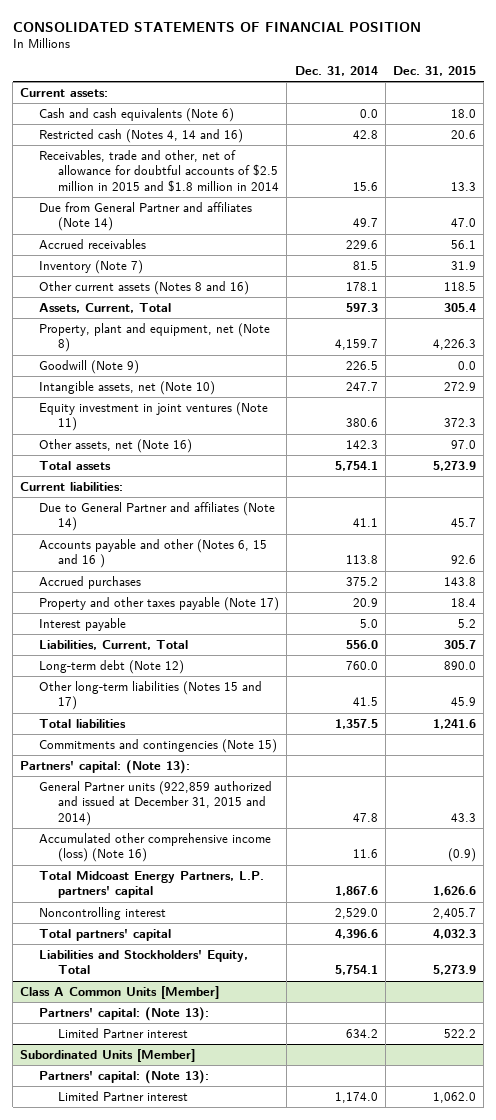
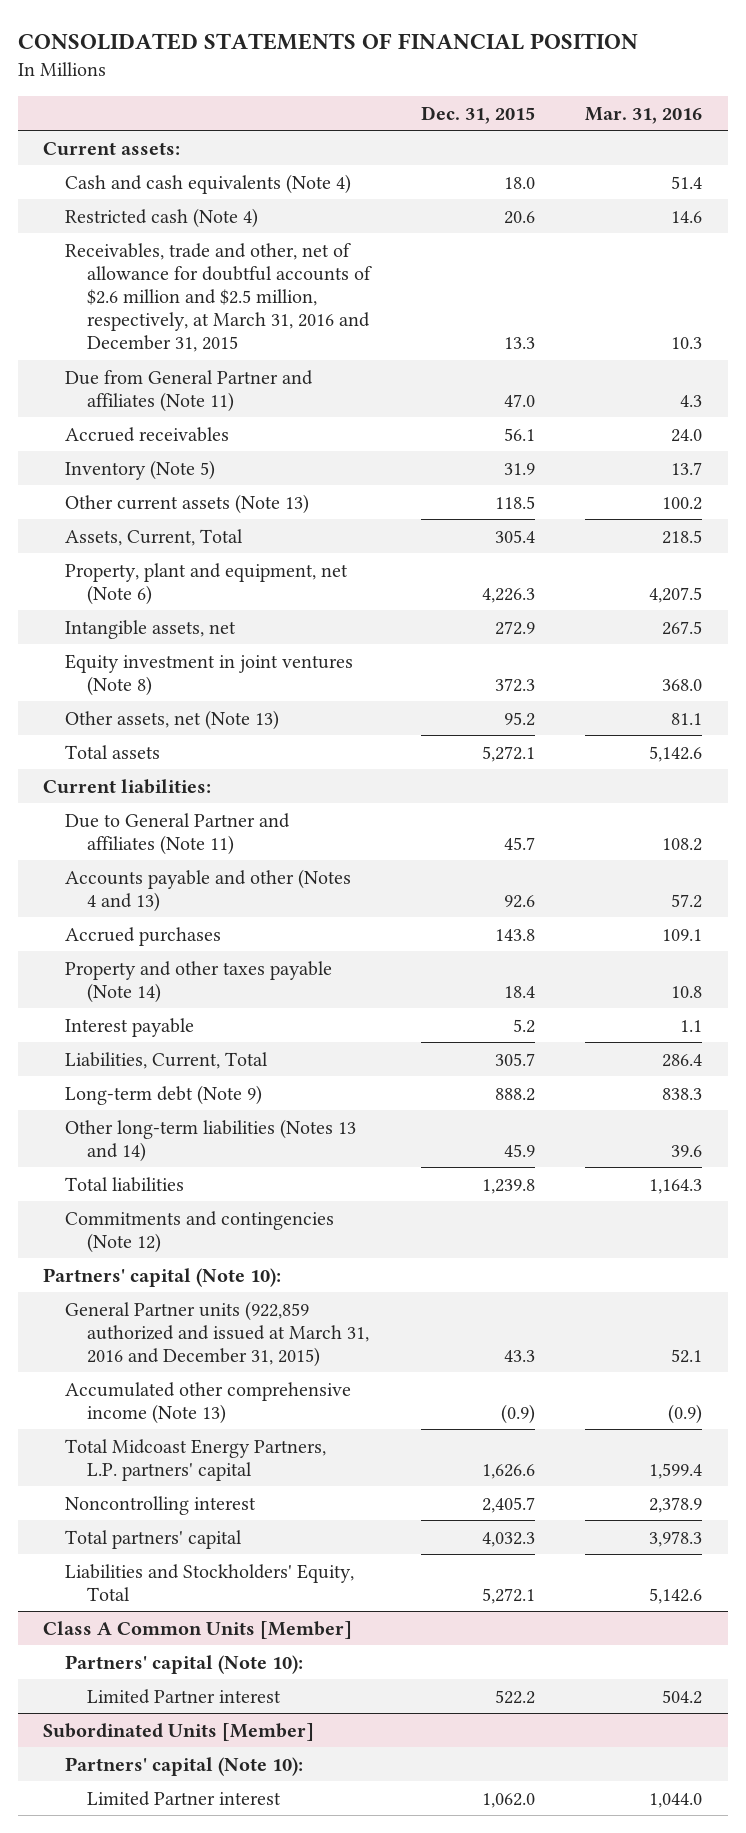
[294,66,378,77] Dec. 31, 2014 -> none
none -> [585,106,703,124] Mar. 31, 2016
[39,107,235,122] Cash and cash equivalents (Note 6) -> [64,173,351,194] Cash and cash equivalents (Note 4)
[39,128,244,143] Restricted cash (Notes 4, 14 and 16) -> [64,207,258,228] Restricted cash (Note 4)
[39,149,279,193] Receivables, trade and other, net of allowance for doubtful accounts of $2.5 million in 2015 and $1.8 million in 2014 -> [64,242,372,353] Receivables, trade and other, net of allowance for doubtful accounts of $2.6 million and $2.5 million, respectively, at March 31, 2016 and December 31, 2015
[39,201,253,232] Due from General Partner and affiliates (Note 14) -> [64,369,313,412] Due from General Partner and affiliates (Note 11)
[39,259,144,274] Inventory (Note 7) -> [64,459,215,480] Inventory (Note 5)
[39,280,250,295] Other current assets (Notes 8 and 16) -> [64,493,309,514] Other current assets (Note 13)
[39,359,140,374] Goodwill (Note 9) -> none
[39,322,271,353] Property, plant and equipment, net (Note 8) -> [64,562,348,605] Property, plant and equipment, net (Note 6)
[39,380,216,395] Intangible assets, net (Note 10) -> [64,619,236,639] Intangible assets, net
[39,401,269,432] Equity investment in joint ventures (Note 11) -> [64,653,353,696] Equity investment in joint ventures (Note 8)
[39,438,193,453] Other assets, net (Note 16) -> [64,709,279,730] Other assets, net (Note 13)
[450,439,476,449] 97.0 -> [503,711,535,726] 95.2
[432,460,476,471] 5,273.9 -> [481,745,535,762] 5,272.1
[39,501,276,532] Due to General Partner and affiliates (Note 14) -> [64,812,290,855] Due to General Partner and affiliates (Note 11)
[39,538,268,569] Accounts payable and other (Notes 6, 15 and 16 ) -> [64,868,351,912] Accounts payable and other (Notes 4 and 13)
[39,596,280,611] Property and other taxes payable (Note 17) -> [64,960,332,1003] Property and other taxes payable (Note 14)
[39,659,185,674] Long-term debt (Note 12) -> [64,1084,262,1105] Long-term debt (Note 9)
[443,660,476,670] 890.0 -> [494,1087,535,1101] 888.2
[39,680,263,711] Other long-term liabilities (Notes 15 and 17) -> [64,1118,356,1162] Other long-term liabilities (Notes 13 and 14)
[432,718,476,729] 1,241.6 -> [481,1178,535,1194] 1,239.8
[39,738,278,753] Commitments and contingencies (Note 15) -> [64,1210,334,1253] Commitments and contingencies (Note 12)
[20,759,191,774] Partners' capital: (Note 13): -> [43,1267,282,1287] Partners' capital (Note 10):
[39,780,273,827] General Partner units (922,859 authorized and issued at December 31, 2015 and 2014) -> [64,1300,369,1367] General Partner units (922,859 authorized and issued at March 31, 2016 and December 31, 2015)
[39,832,272,863] Accumulated other comprehensive income (loss) (Note 16) -> [64,1381,351,1424] Accumulated other comprehensive income (Note 13)
[432,965,476,976] 5,273.9 -> [481,1587,535,1604] 5,272.1
[39,1006,210,1021] Partners' capital: (Note 13): -> [64,1654,303,1674] Partners' capital (Note 10):
[39,1069,210,1084] Partners' capital: (Note 13): -> [64,1756,303,1776] Partners' capital (Note 10):

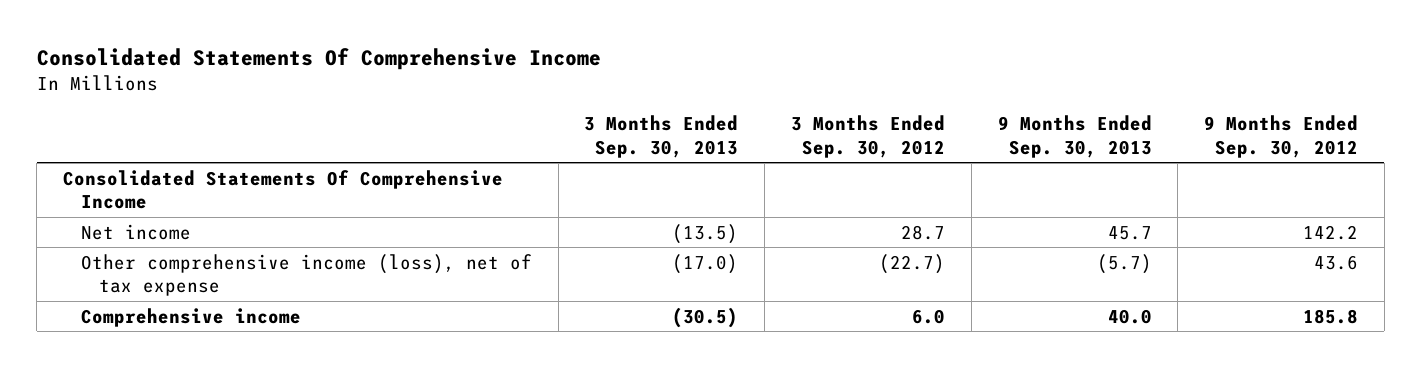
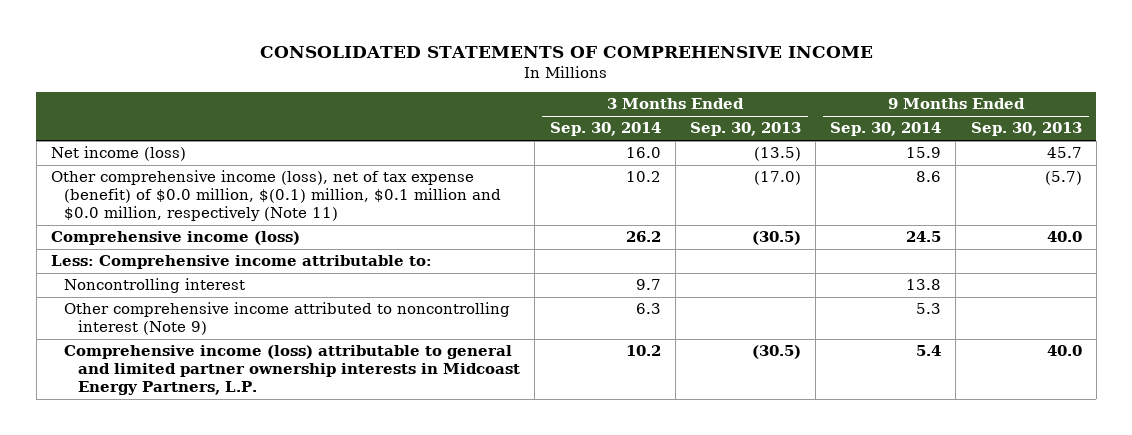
[36,48,601,71] Consolidated Statements Of Comprehensive Income -> [260,46,874,59] CONSOLIDATED STATEMENTS OF COMPREHENSIVE INCOME
[791,115,946,158] 3 Months Ended Sep. 30, 2012 -> none
[1204,115,1359,158] 9 Months Ended Sep. 30, 2012 -> none
none -> [549,122,661,137] Sep. 30, 2014
none -> [830,122,942,137] Sep. 30, 2014
[63,169,504,210] Consolidated Statements Of Comprehensive Income -> none
[80,223,191,240] Net income -> [50,146,186,162] Net income (loss)
[80,253,532,297] Other comprehensive income (loss), net of tax expense -> [50,170,502,222] Other comprehensive income (loss), net of tax expense (benefit) of $0.0 million, $(0.1) million, $0.1 million and $0.0 million, respectively (Note 11)
[80,307,301,327] Comprehensive income -> [50,231,300,246] Comprehensive income (loss)
none -> [50,255,432,270] Less: Comprehensive income attributable to:
none -> [64,278,246,294] Noncontrolling interest
none -> [64,302,511,336] Other comprehensive income attributed to noncontrolling interest (Note 9)
none -> [64,345,521,396] Comprehensive income (loss) attributable to general and limited partner ownership interests in Midcoast Energy Partners, L.P.

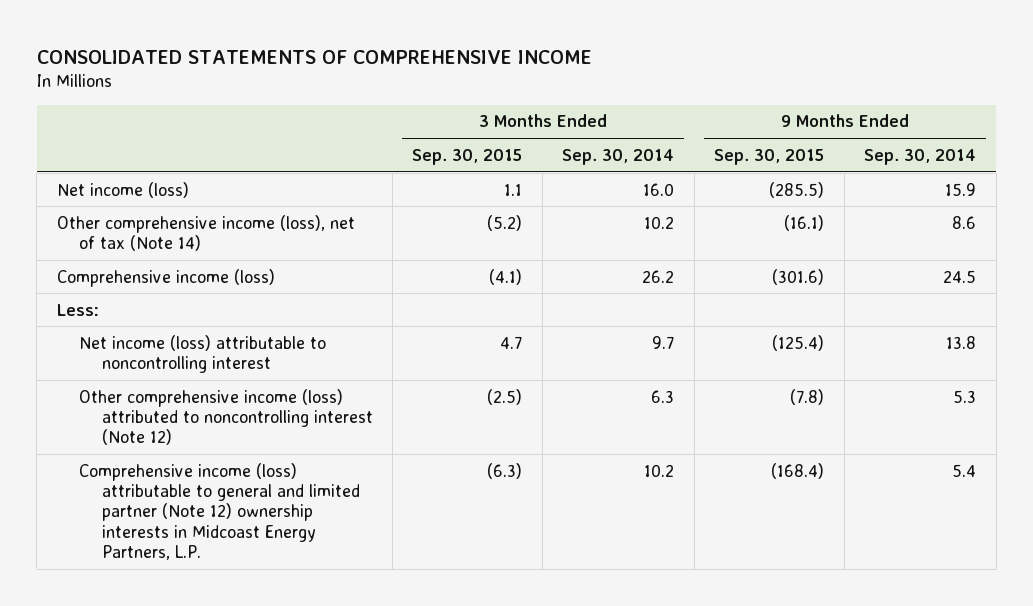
[689,122,801,137] Sep. 30, 2013 -> none
[970,122,1082,137] Sep. 30, 2013 -> none
none -> [412,148,523,165] Sep. 30, 2015
none -> [714,148,825,165] Sep. 30, 2015
[50,170,502,222] Other comprehensive income (loss), net of tax expense (benefit) of $0.0 million, $(0.1) million, $0.1 million and $0.0 million, respectively (Note 11) -> [56,214,355,252] Other comprehensive income (loss), net of tax (Note 14)
[50,255,432,270] Less: Comprehensive income attributable to: -> [56,303,99,316] Less:
[64,278,246,294] Noncontrolling interest -> [79,334,327,374] Net income (loss) attributable to noncontrolling interest
[64,302,511,336] Other comprehensive income attributed to noncontrolling interest (Note 9) -> [79,388,373,446] Other comprehensive income (loss) attributed to noncontrolling interest (Note 12)
[64,345,521,396] Comprehensive income (loss) attributable to general and limited partner ownership interests in Midcoast Energy Partners, L.P. -> [79,462,360,561] Comprehensive income (loss) attributable to general and limited partner (Note 12) ownership interests in Midcoast Energy Partners, L.P.

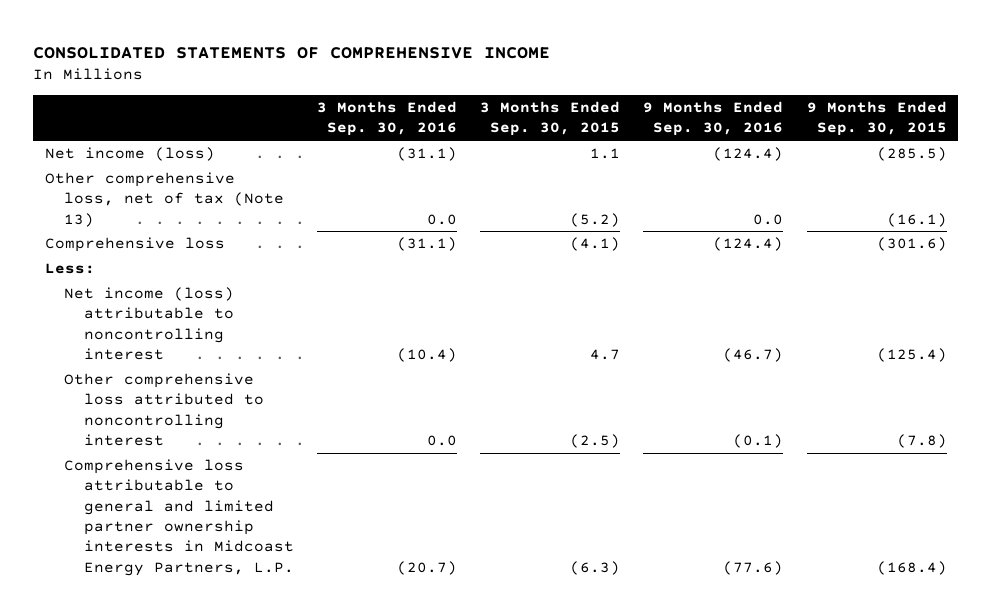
[562,148,675,165] Sep. 30, 2014 -> none
[864,148,977,165] Sep. 30, 2014 -> none
none -> [316,101,457,137] 3 Months Ended Sep. 30, 2016
none -> [643,101,784,137] 9 Months Ended Sep. 30, 2016
[56,214,355,252] Other comprehensive income (loss), net of tax (Note 14) -> [44,171,285,227] Other comprehensive loss, net of tax (Note 13)
[56,268,275,287] Comprehensive income (loss) -> [44,236,225,252] Comprehensive loss
[79,388,373,446] Other comprehensive income (loss) attributed to noncontrolling interest (Note 12) -> [64,372,264,446] Other comprehensive loss attributed to noncontrolling interest
[79,462,360,561] Comprehensive income (loss) attributable to general and limited partner (Note 12) ownership interests in Midcoast Energy Partners, L.P. -> [64,458,294,576] Comprehensive loss attributable to general and limited partner ownership interests in Midcoast Energy Partners, L.P.

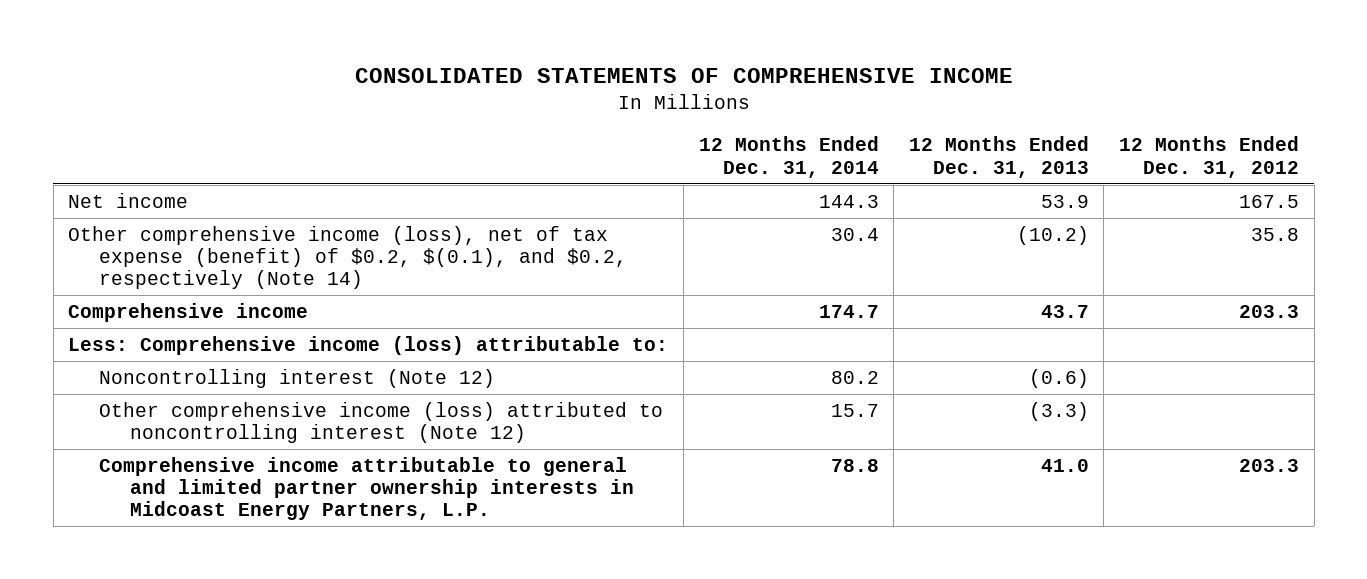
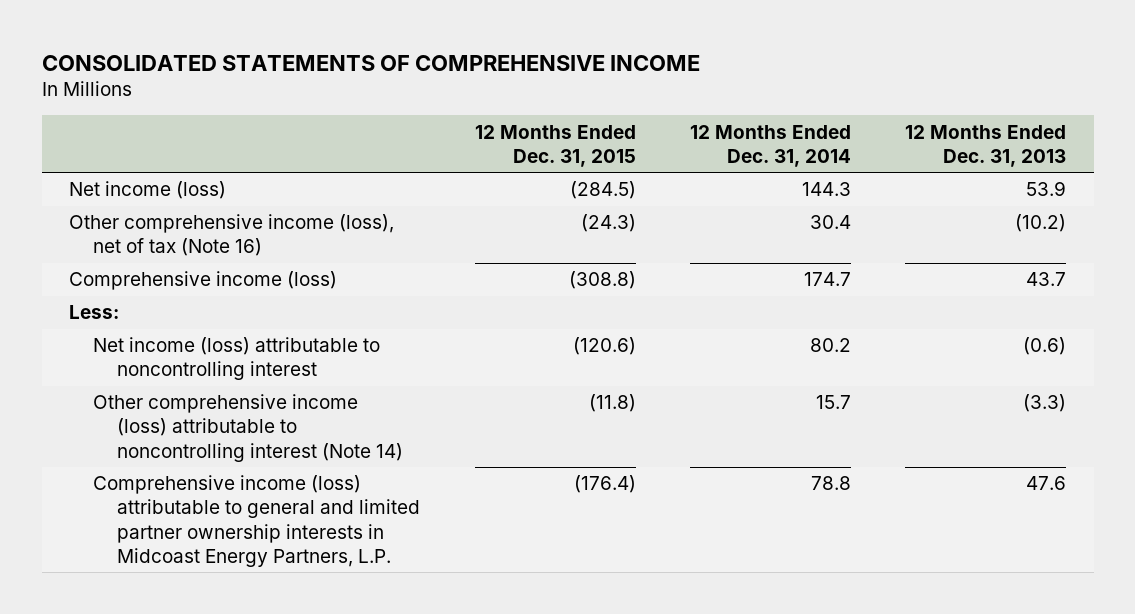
[1119,136,1300,178] 12 Months Ended Dec. 31, 2012 -> none
none -> [474,124,636,167] 12 Months Ended Dec. 31, 2015
[68,192,189,208] Net income -> [68,181,226,200] Net income (loss)
[68,225,628,290] Other comprehensive income (loss), net of tax expense (benefit) of $0.2, $(0.1), and $0.2, respectively (Note 14) -> [68,214,394,257] Other comprehensive income (loss), net of tax (Note 16)
[68,302,309,322] Comprehensive income -> [68,271,337,291] Comprehensive income (loss)
[68,335,669,355] Less: Comprehensive income (loss) attributable to: -> [68,305,119,320] Less:
[99,368,496,388] Noncontrolling interest (Note 12) -> [93,337,381,381] Net income (loss) attributable to noncontrolling interest
[99,401,664,443] Other comprehensive income (loss) attributed to noncontrolling interest (Note 12) -> [93,394,404,462] Other comprehensive income (loss) attributable to noncontrolling interest (Note 14)
[99,456,634,521] Comprehensive income attributable to general and limited partner ownership interests in Midcoast Energy Partners, L.P. -> [93,475,421,567] Comprehensive income (loss) attributable to general and limited partner ownership interests in Midcoast Energy Partners, L.P.
[1040,458,1089,472] 41.0 -> [1026,476,1067,491] 47.6

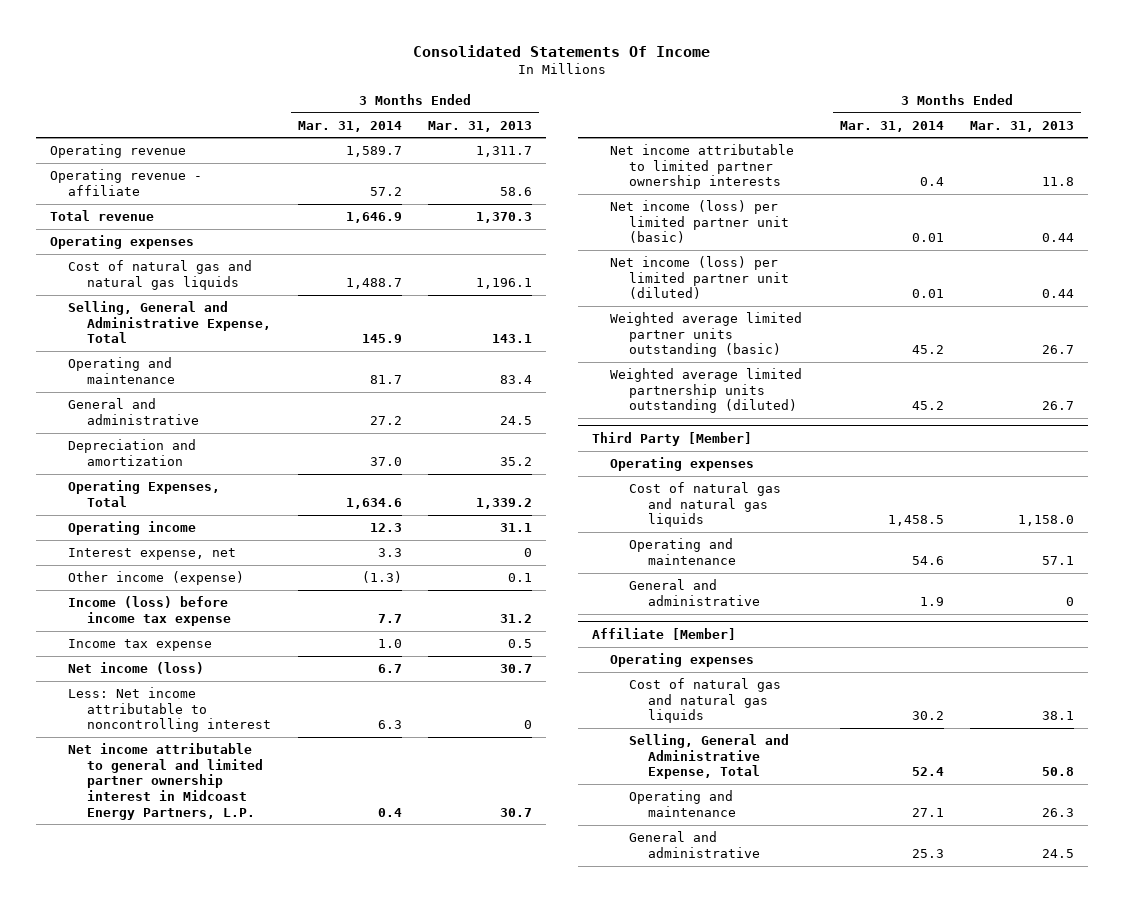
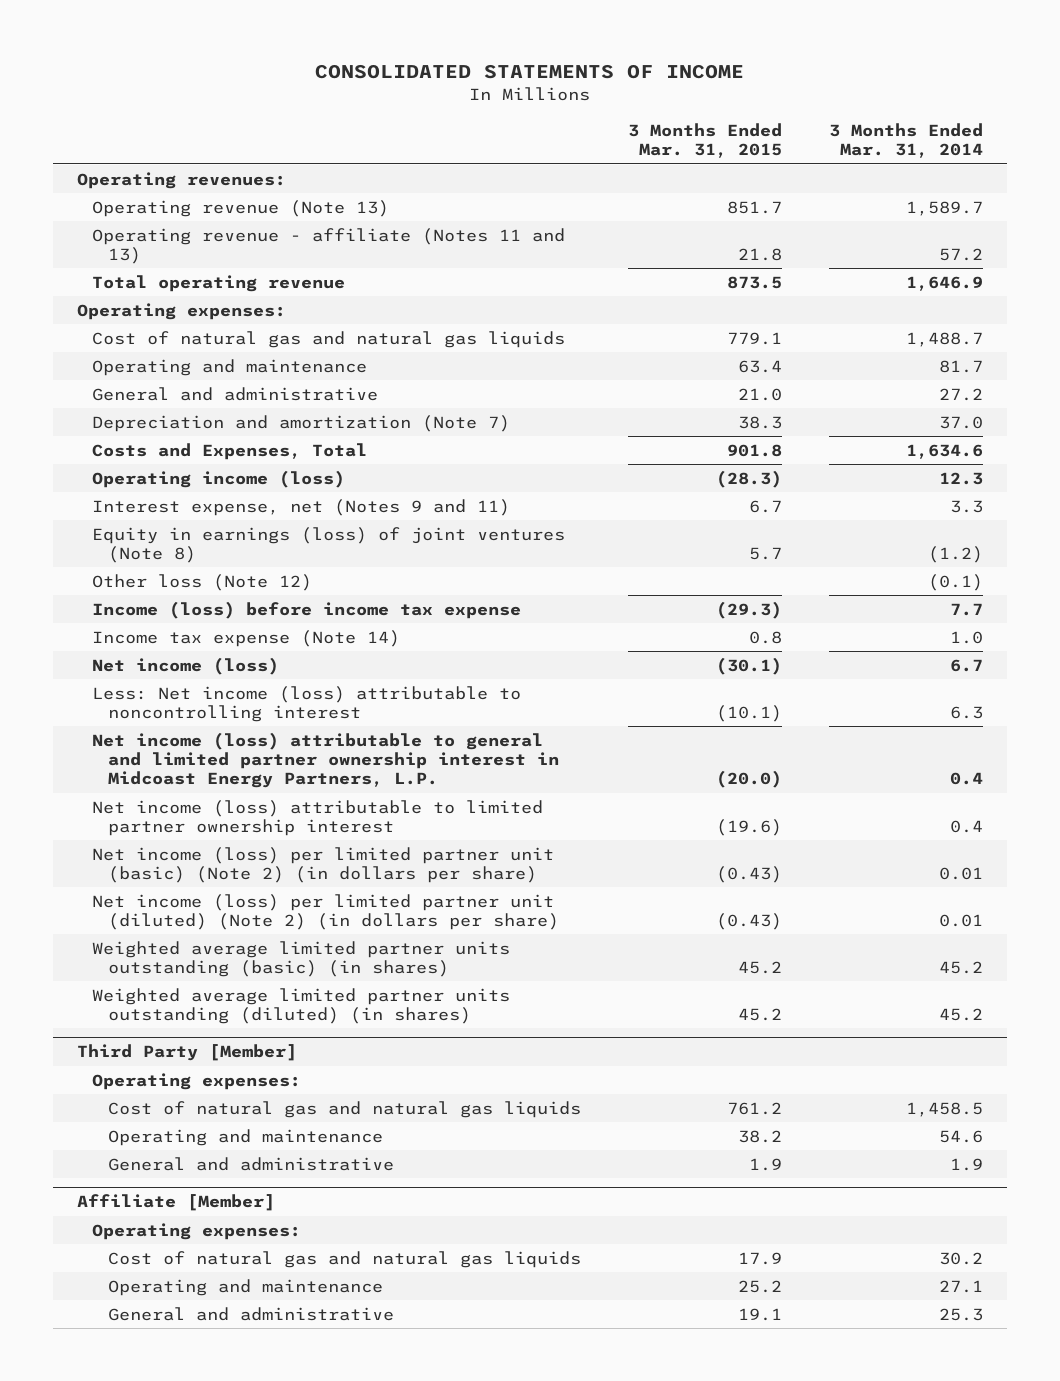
[412,44,710,57] Consolidated Statements Of Income -> [315,64,745,80] CONSOLIDATED STATEMENTS OF INCOME
[428,120,533,132] Mar. 31, 2013 -> none
none -> [627,122,782,159] 3 Months Ended Mar. 31, 2015
none -> [76,171,286,189] Operating revenues:
[49,144,186,159] Operating revenue -> [92,199,390,217] Operating revenue (Note 13)
[49,169,202,196] Operating revenue - affiliate -> [92,227,566,265] Operating revenue - affiliate (Notes 11 and 13)
[49,210,154,222] Total revenue -> [92,274,346,292] Total operating revenue
[49,235,194,250] Operating expenses -> [76,302,286,320] Operating expenses:
[68,301,272,344] Selling, General and Administrative Expense, Total -> none
[68,571,245,586] Other income (expense) -> none
[68,439,197,466] Depreciation and amortization -> [92,414,511,432] Depreciation and amortization (Note 7)
[68,480,221,507] Operating Expenses, Total -> [92,442,368,460] Costs and Expenses, Total
[68,521,197,536] Operating income -> [92,469,346,488] Operating income (loss)
[68,548,237,561] Interest expense, net -> [92,498,511,516] Interest expense, net (Notes 9 and 11)
none -> [92,526,566,564] Equity in earnings (loss) of joint ventures (Note 8)
none -> [92,573,313,591] Other loss (Note 12)
[68,639,213,652] Income tax expense -> [92,629,401,647] Income tax expense (Note 14)
[68,687,272,733] Less: Net income attributable to noncontrolling interest -> [92,685,522,723] Less: Net income (loss) attributable to noncontrolling interest
[68,743,264,820] Net income attributable to general and limited partner ownership interest in Midcoast Energy Partners, L.P. -> [92,731,559,789] Net income (loss) attributable to general and limited partner ownership interest in Midcoast Energy Partners, L.P.
[610,144,795,190] Net income attributable to limited partner ownership interests -> [92,799,544,837] Net income (loss) attributable to limited partner ownership interest
[610,200,790,244] Net income (loss) per limited partner unit (basic) -> [92,846,555,884] Net income (loss) per limited partner unit (basic) (Note 2) (in dollars per share)
[610,256,790,300] Net income (loss) per limited partner unit (diluted) -> [92,893,559,931] Net income (loss) per limited partner unit (diluted) (Note 2) (in dollars per share)
[610,312,803,358] Weighted average limited partner units outstanding (basic) -> [92,940,511,978] Weighted average limited partner units outstanding (basic) (in shares)
[610,368,803,414] Weighted average limited partnership units outstanding (diluted) -> [92,987,511,1025] Weighted average limited partner units outstanding (diluted) (in shares)
[610,457,755,472] Operating expenses -> [92,1072,302,1090] Operating expenses:
[610,653,755,668] Operating expenses -> [92,1222,302,1240] Operating expenses:
[629,734,790,780] Selling, General and Administrative Expense, Total -> none

